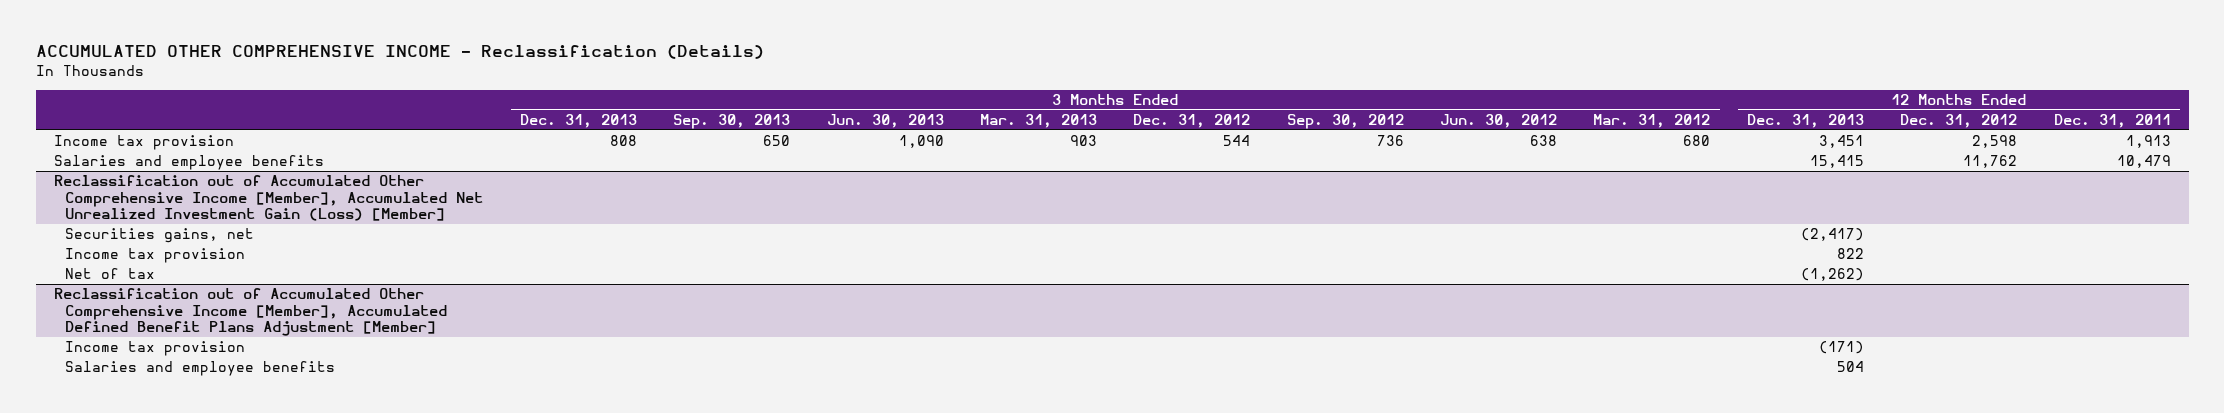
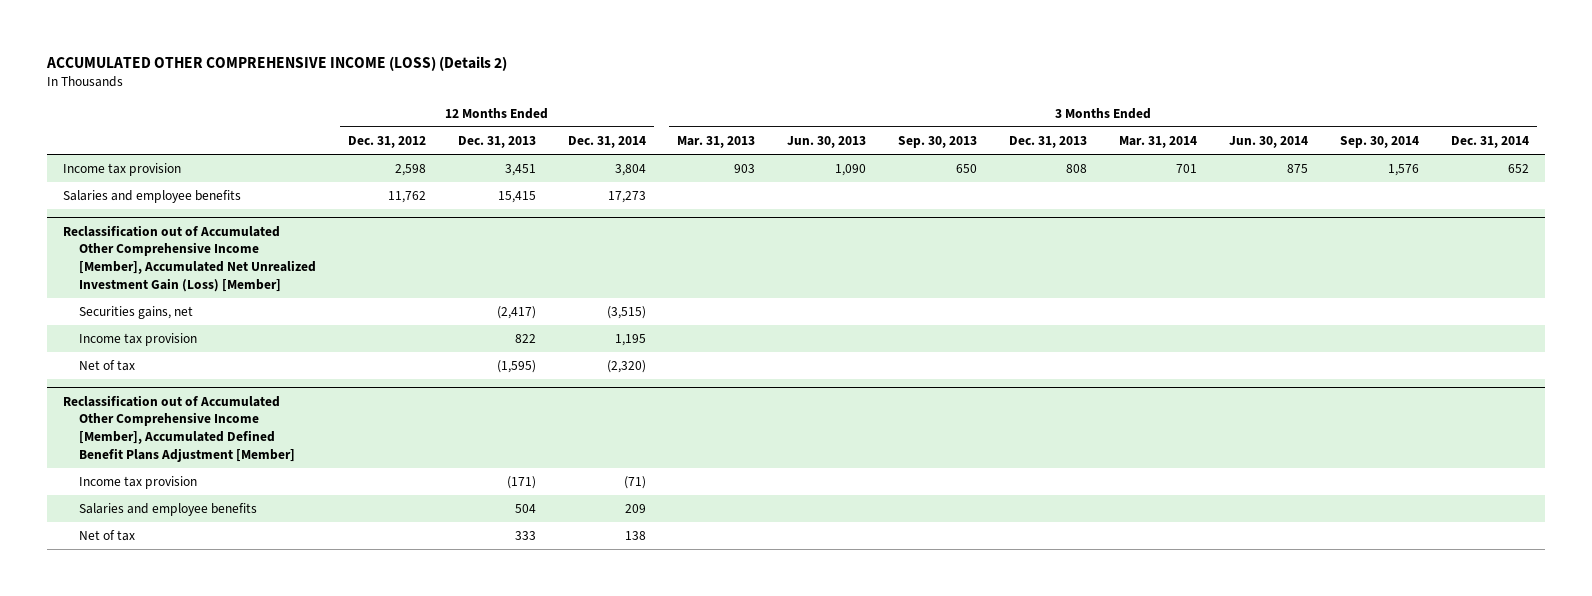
[35,45,764,60] ACCUMULATED OTHER COMPREHENSIVE INCOME - Reclassification (Details) -> [45,55,507,71] ACCUMULATED OTHER COMPREHENSIVE INCOME (LOSS) (Details 2)
[1133,114,1251,129] Dec. 31, 2012 -> none
[1286,114,1404,130] Sep. 30, 2012 -> none
[1440,114,1558,129] Jun. 30, 2012 -> none
[1593,114,1711,129] Mar. 31, 2012 -> none
[2053,114,2171,129] Dec. 31, 2011 -> none
none -> [567,136,646,149] Dec. 31, 2014
none -> [1119,136,1198,149] Mar. 31, 2014
none -> [1229,136,1309,149] Jun. 30, 2014
none -> [1340,136,1420,149] Sep. 30, 2014
none -> [1451,136,1530,149] Dec. 31, 2014
[1800,268,1864,282] (1,262) -> [496,360,536,374] (1,595)
none -> [78,530,135,542] Net of tax

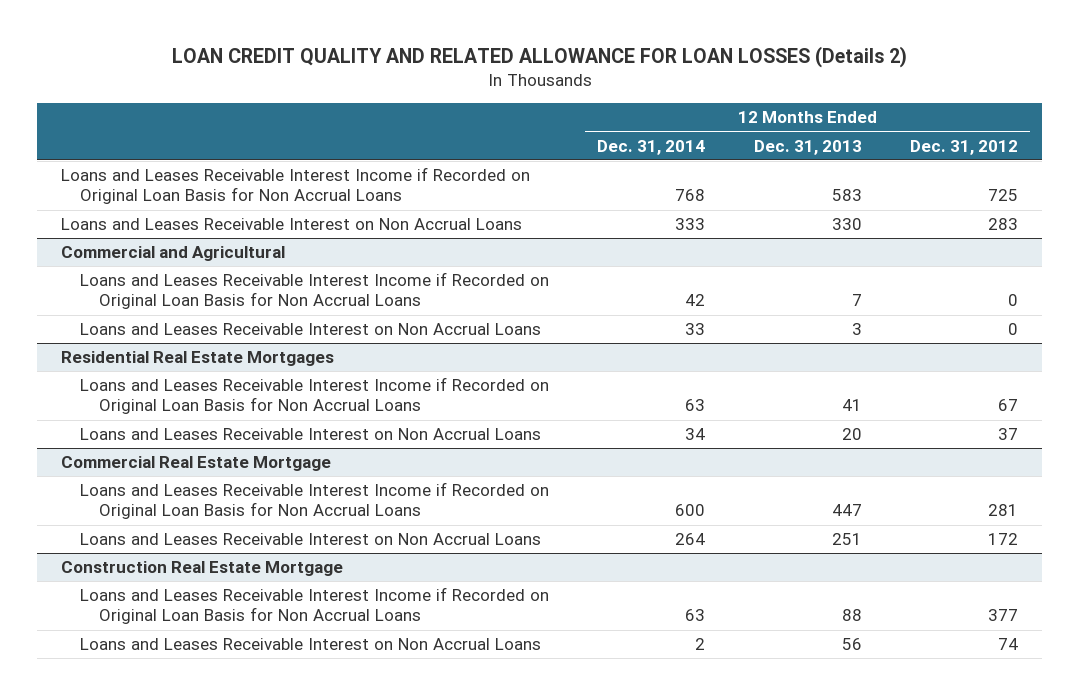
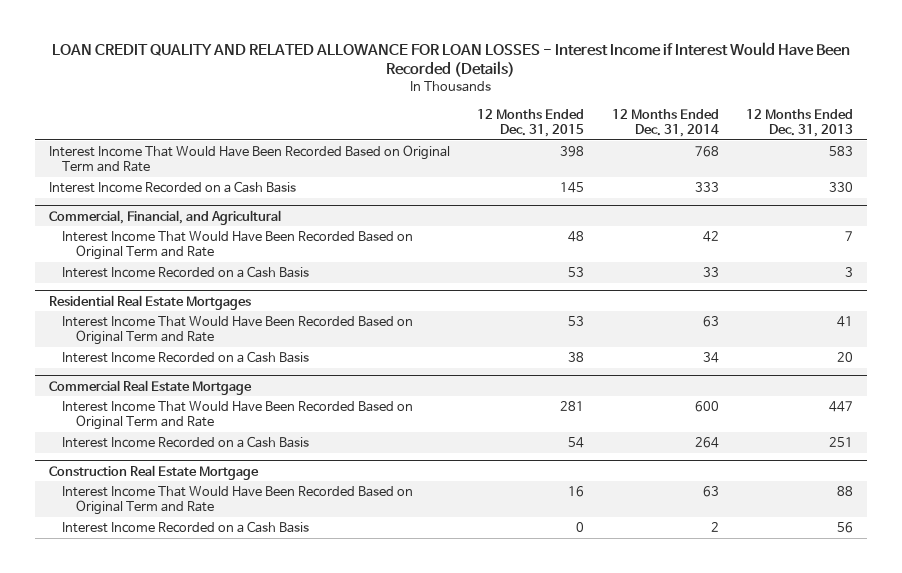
[171,46,907,69] LOAN CREDIT QUALITY AND RELATED ALLOWANCE FOR LOAN LOSSES (Details 2) -> [52,41,851,78] LOAN CREDIT QUALITY AND RELATED ALLOWANCE FOR LOAN LOSSES - Interest Income if Interest Would Have Been Recorded (Details)
[909,139,1018,155] Dec. 31, 2012 -> none
none -> [477,108,585,138] 12 Months Ended Dec. 31, 2015
[61,167,531,205] Loans and Leases Receivable Interest Income if Recorded on Original Loan Basis for Non Accrual Loans -> [48,144,450,173] Interest Income That Would Have Been Recorded Based on Original Term and Rate
[61,218,523,231] Loans and Leases Receivable Interest on Non Accrual Loans -> [48,180,296,193] Interest Income Recorded on a Cash Basis
[61,246,286,262] Commercial and Agricultural -> [48,209,281,225] Commercial, Financial, and Agricultural
[80,272,550,310] Loans and Leases Receivable Interest Income if Recorded on Original Loan Basis for Non Accrual Loans -> [62,230,414,261] Interest Income That Would Have Been Recorded Based on Original Term and Rate
[80,323,542,336] Loans and Leases Receivable Interest on Non Accrual Loans -> [62,265,310,278] Interest Income Recorded on a Cash Basis
[80,377,550,415] Loans and Leases Receivable Interest Income if Recorded on Original Loan Basis for Non Accrual Loans -> [62,315,414,346] Interest Income That Would Have Been Recorded Based on Original Term and Rate
[80,428,542,441] Loans and Leases Receivable Interest on Non Accrual Loans -> [62,350,310,363] Interest Income Recorded on a Cash Basis
[80,482,550,520] Loans and Leases Receivable Interest Income if Recorded on Original Loan Basis for Non Accrual Loans -> [62,400,414,431] Interest Income That Would Have Been Recorded Based on Original Term and Rate
[80,533,542,546] Loans and Leases Receivable Interest on Non Accrual Loans -> [62,435,310,448] Interest Income Recorded on a Cash Basis
[80,587,550,625] Loans and Leases Receivable Interest Income if Recorded on Original Loan Basis for Non Accrual Loans -> [62,485,414,516] Interest Income That Would Have Been Recorded Based on Original Term and Rate
[80,638,542,651] Loans and Leases Receivable Interest on Non Accrual Loans -> [62,520,310,533] Interest Income Recorded on a Cash Basis

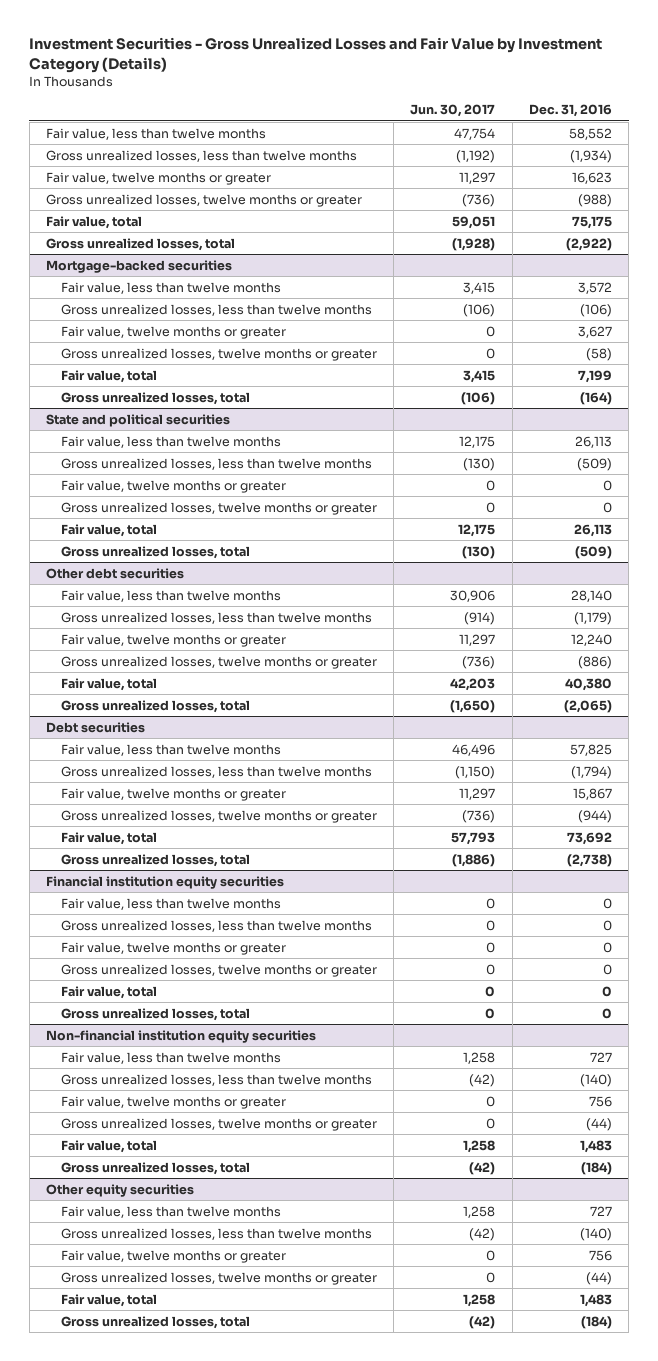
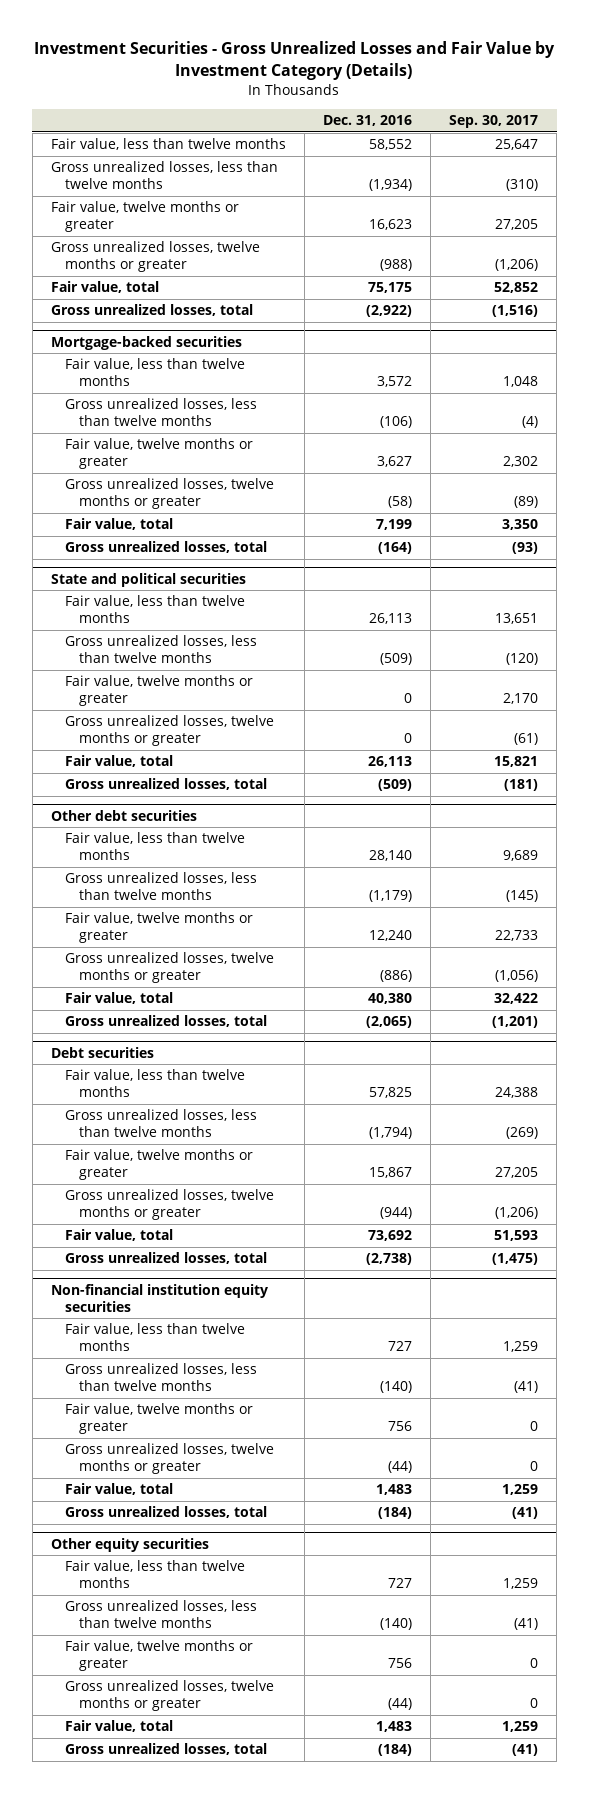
[410,104,496,118] Jun. 30, 2017 -> none
none -> [448,115,538,129] Sep. 30, 2017
[45,875,284,889] Financial institution equity securities -> none
[60,897,281,910] Fair value, less than twelve months -> none
[60,919,372,932] Gross unrealized losses, less than twelve months -> none
[60,941,286,955] Fair value, twelve months or greater -> none
[60,963,377,977] Gross unrealized losses, twelve months or greater -> none
[60,985,157,999] Fair value, total -> none
[60,1007,250,1021] Gross unrealized losses, total -> none

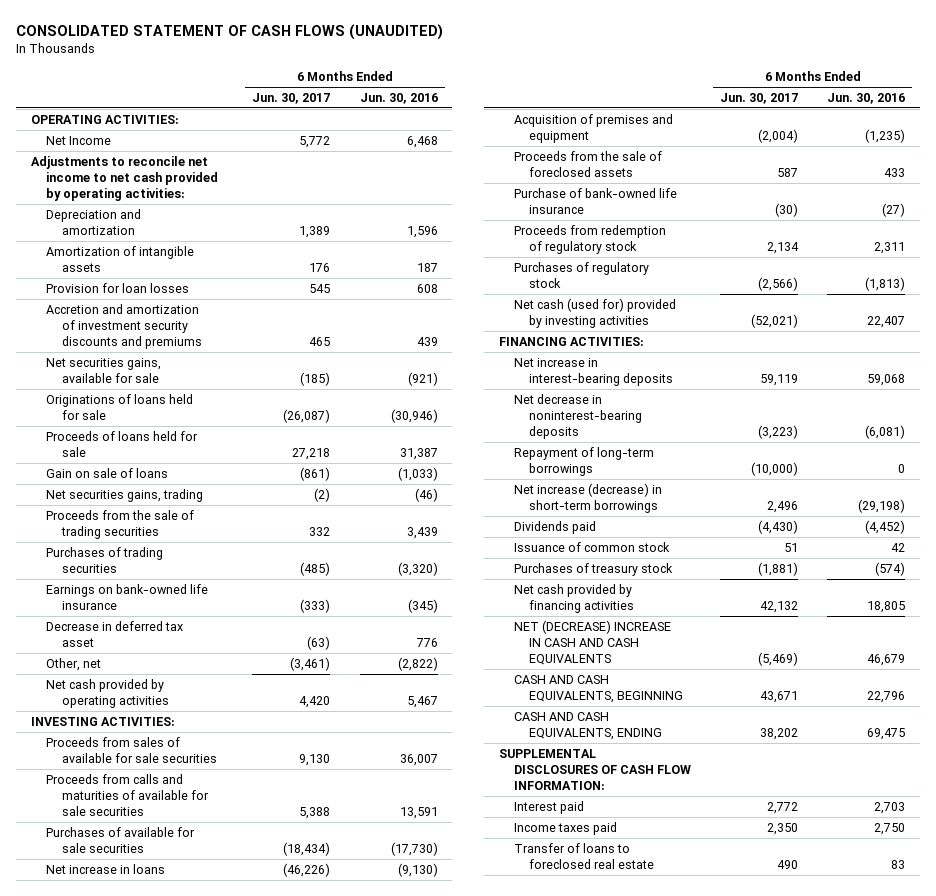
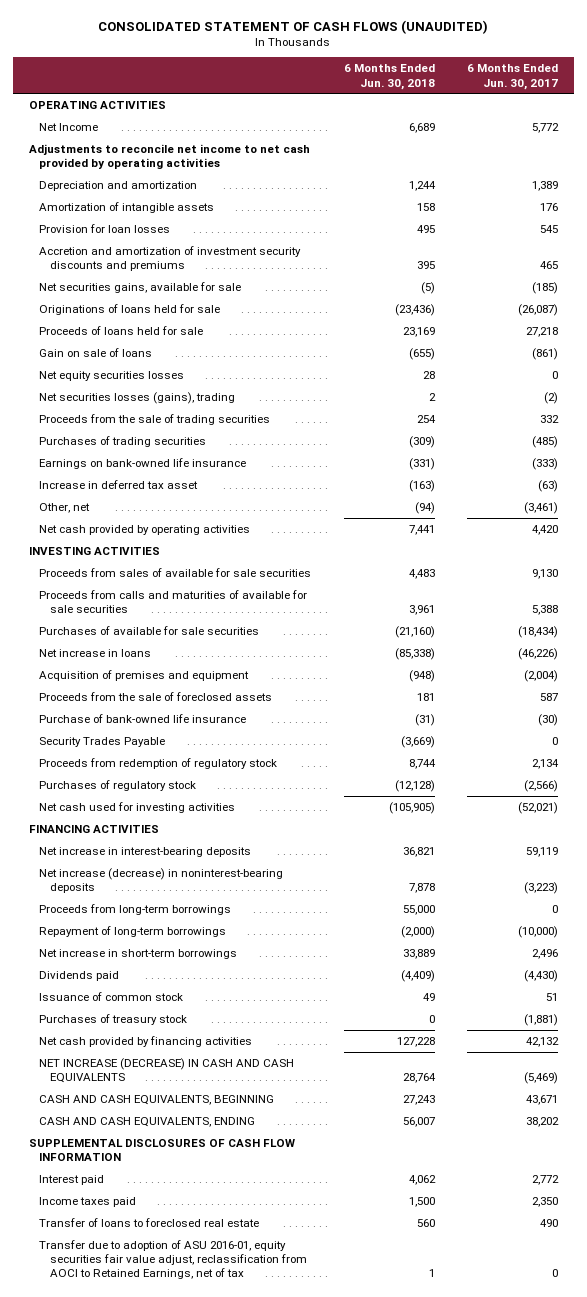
[359,92,438,104] Jun. 30, 2016 -> none
none -> [343,64,435,90] 6 Months Ended Jun. 30, 2018
[30,114,179,124] OPERATING ACTIVITIES: -> [28,100,166,109] OPERATING ACTIVITIES
[30,155,219,202] Adjustments to reconcile net income to net cash provided by operating activities: -> [28,143,310,170] Adjustments to reconcile net income to net cash provided by operating activities
none -> [39,370,185,381] Net equity securities losses
[46,488,204,502] Net securities gains, trading -> [39,391,236,404] Net securities losses (gains), trading
[46,620,184,648] Decrease in deferred tax asset -> [39,479,199,489] Increase in deferred tax asset
[30,716,175,726] INVESTING ACTIVITIES: -> [28,546,160,555] INVESTING ACTIVITIES
none -> [39,736,166,747] Security Trades Payable
[513,297,676,329] Net cash (used for) provided by investing activities -> [39,801,236,813] Net cash used for investing activities
[498,336,644,346] FINANCING ACTIVITIES: -> [28,824,159,833] FINANCING ACTIVITIES
[513,393,643,440] Net decrease in noninterest-bearing deposits -> [39,867,284,894] Net increase (decrease) in noninterest-bearing deposits
none -> [39,903,232,915] Proceeds from long-term borrowings
[513,482,662,514] Net increase (decrease) in short-term borrowings -> [39,948,238,959] Net increase in short-term borrowings
[513,619,671,666] NET (DECREASE) INCREASE IN CASH AND CASH EQUIVALENTS -> [39,1057,295,1084] NET INCREASE (DECREASE) IN CASH AND CASH EQUIVALENTS
[498,748,691,791] SUPPLEMENTAL DISCLOSURES OF CASH FLOW INFORMATION: -> [28,1138,295,1162] SUPPLEMENTAL DISCLOSURES OF CASH FLOW INFORMATION
none -> [39,1239,307,1280] Transfer due to adoption of ASU 2016-01, equity securities fair value adjust, reclassification from AOCI to Retained Earnings, net of tax

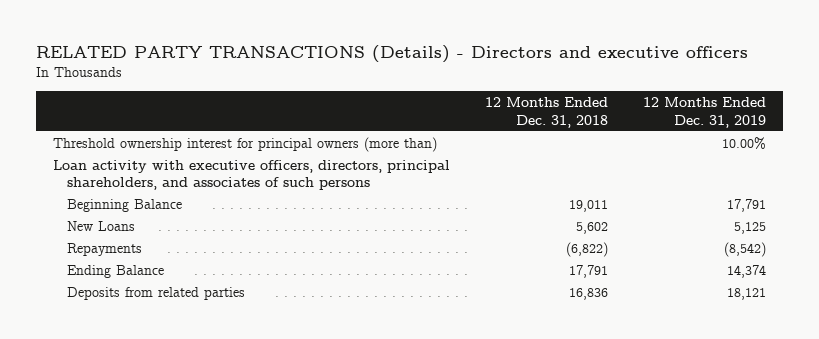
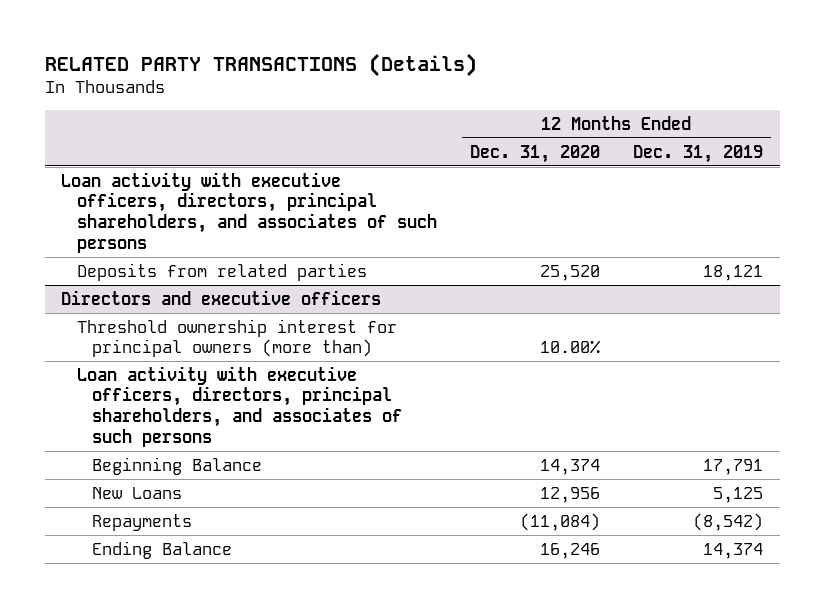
[35,44,748,63] RELATED PARTY TRANSACTIONS (Details) - Directors and executive officers -> [44,52,477,77] RELATED PARTY TRANSACTIONS (Details)
[484,97,608,128] 12 Months Ended Dec. 31, 2018 -> none
none -> [469,144,600,163] Dec. 31, 2020
[53,136,438,152] Threshold ownership interest for principal owners (more than) -> none
[66,286,245,300] Deposits from related parties -> [76,262,367,281] Deposits from related parties
none -> [61,289,382,305] Directors and executive officers
none -> [76,318,397,358] Threshold ownership interest for principal owners (more than)
none -> [76,365,403,447] Loan activity with executive officers, directors, principal shareholders, and associates of such persons

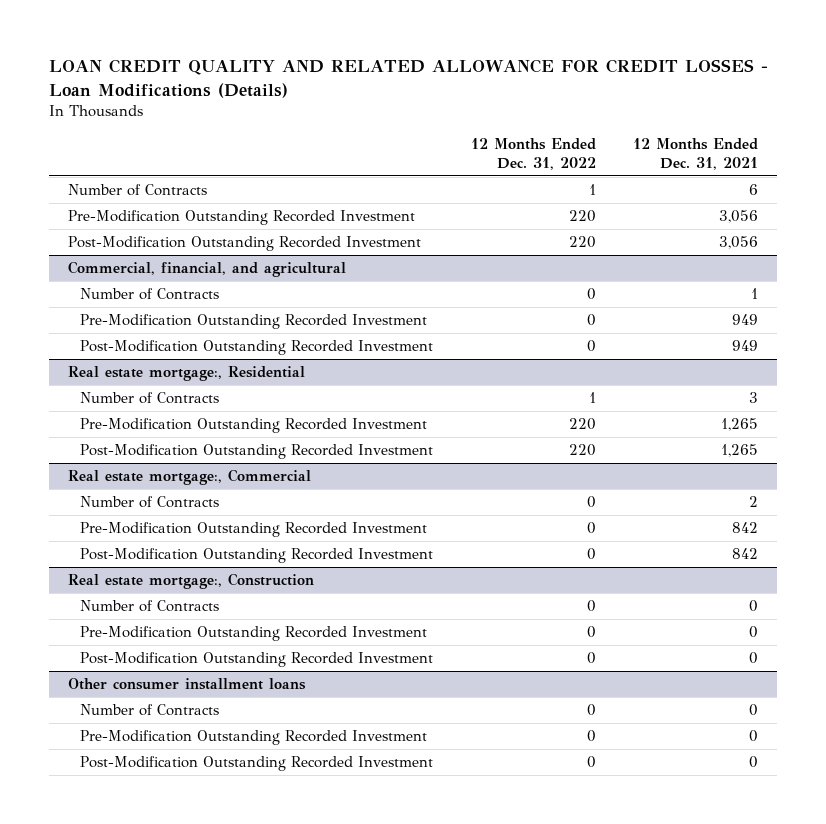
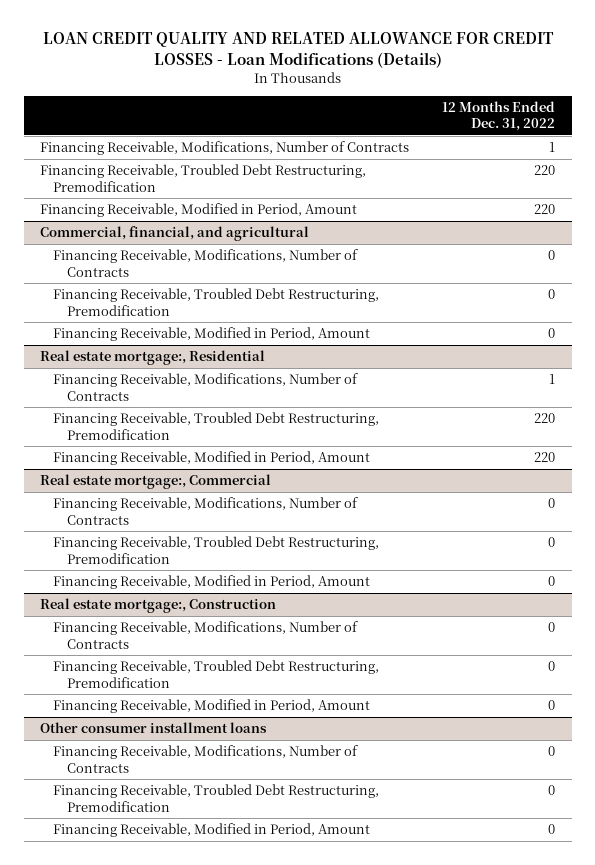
[632,138,758,170] 12 Months Ended Dec. 31, 2021 -> none
[67,183,207,196] Number of Contracts -> [40,141,410,156] Financing Receivable, Modifications, Number of Contracts
[67,209,415,225] Pre-Modification Outstanding Recorded Investment -> [40,164,367,192] Financing Receivable, Troubled Debt Restructuring, Premodification
[67,235,421,251] Post-Modification Outstanding Recorded Investment -> [40,203,358,218] Financing Receivable, Modified in Period, Amount
[80,287,220,300] Number of Contracts -> [53,249,359,277] Financing Receivable, Modifications, Number of Contracts
[80,313,428,329] Pre-Modification Outstanding Recorded Investment -> [53,288,380,316] Financing Receivable, Troubled Debt Restructuring, Premodification
[80,339,434,355] Post-Modification Outstanding Recorded Investment -> [53,327,371,342] Financing Receivable, Modified in Period, Amount
[80,391,220,404] Number of Contracts -> [53,373,359,401] Financing Receivable, Modifications, Number of Contracts
[80,417,428,433] Pre-Modification Outstanding Recorded Investment -> [53,412,380,440] Financing Receivable, Troubled Debt Restructuring, Premodification
[80,443,434,459] Post-Modification Outstanding Recorded Investment -> [53,451,371,466] Financing Receivable, Modified in Period, Amount
[80,495,220,508] Number of Contracts -> [53,497,359,525] Financing Receivable, Modifications, Number of Contracts
[80,521,428,537] Pre-Modification Outstanding Recorded Investment -> [53,536,380,564] Financing Receivable, Troubled Debt Restructuring, Premodification
[80,547,434,563] Post-Modification Outstanding Recorded Investment -> [53,575,371,590] Financing Receivable, Modified in Period, Amount
[80,599,220,612] Number of Contracts -> [53,621,359,649] Financing Receivable, Modifications, Number of Contracts
[80,625,428,641] Pre-Modification Outstanding Recorded Investment -> [53,660,380,688] Financing Receivable, Troubled Debt Restructuring, Premodification
[80,651,434,667] Post-Modification Outstanding Recorded Investment -> [53,699,371,714] Financing Receivable, Modified in Period, Amount
[80,703,220,716] Number of Contracts -> [53,745,359,773] Financing Receivable, Modifications, Number of Contracts
[80,729,428,745] Pre-Modification Outstanding Recorded Investment -> [53,784,380,812] Financing Receivable, Troubled Debt Restructuring, Premodification
[80,755,434,771] Post-Modification Outstanding Recorded Investment -> [53,823,371,838] Financing Receivable, Modified in Period, Amount

